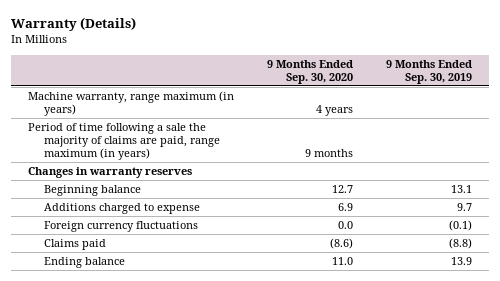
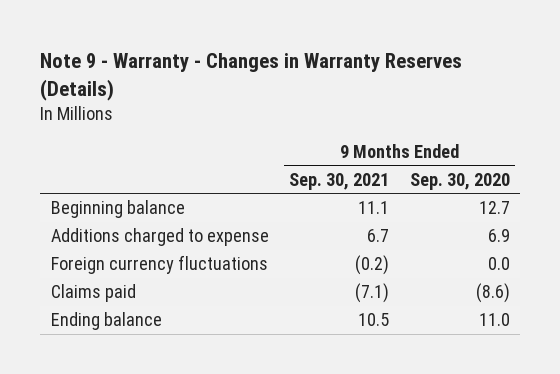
[10,17,136,32] Warranty (Details) -> [40,52,463,101] Note 9 - Warranty - Changes in Warranty Reserves (Details)
[386,59,473,84] 9 Months Ended Sep. 30, 2019 -> none
none -> [289,172,390,190] Sep. 30, 2021
[27,91,234,117] Machine warranty, range maximum (in years) -> none
[27,123,221,161] Period of time following a sale the majority of claims are paid, range maximum (in years) -> none
[27,167,192,179] Changes in warranty reserves -> none

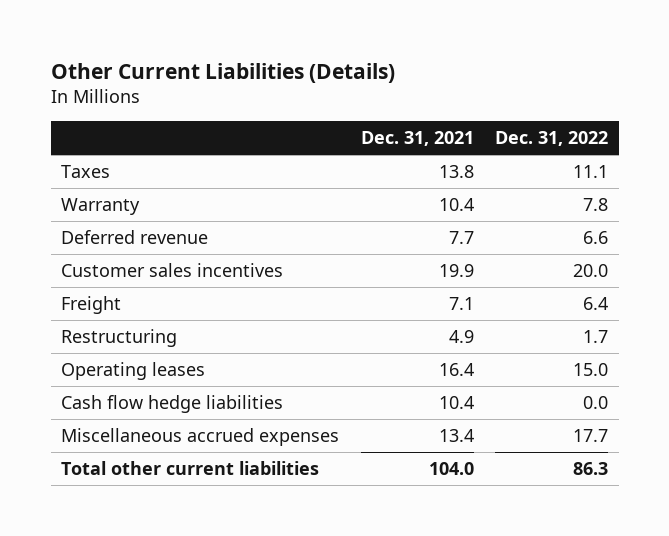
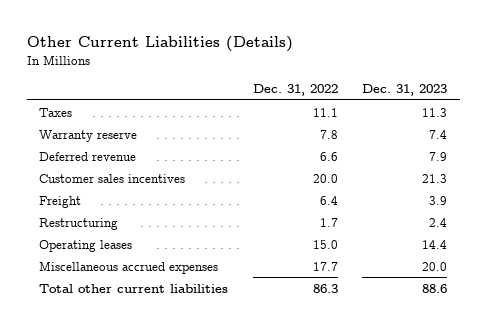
[360,131,474,147] Dec. 31, 2021 -> none
none -> [362,84,448,97] Dec. 31, 2023
[61,198,141,216] Warranty -> [38,129,137,142] Warranty reserve
[61,395,284,414] Cash flow hedge liabilities -> none

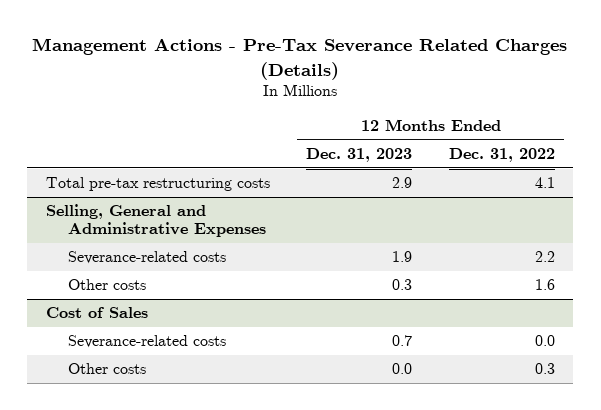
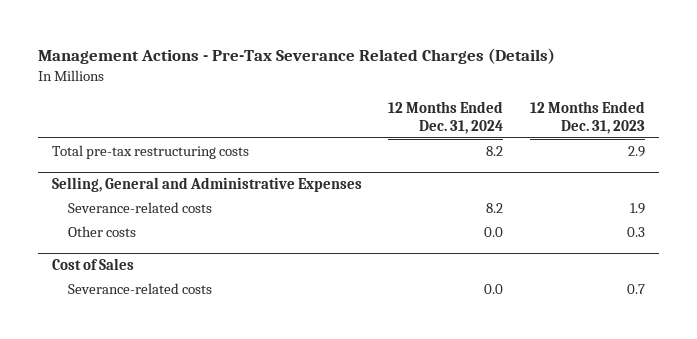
[449,148,556,163] Dec. 31, 2022 -> none
none -> [388,100,504,135] 12 Months Ended Dec. 31, 2024
[67,363,146,375] Other costs -> none

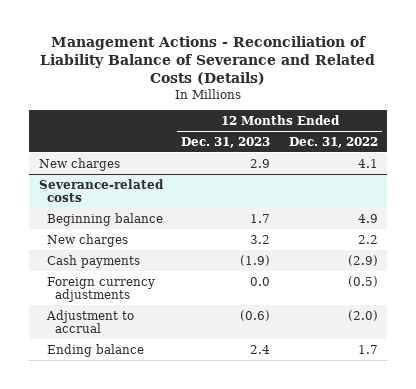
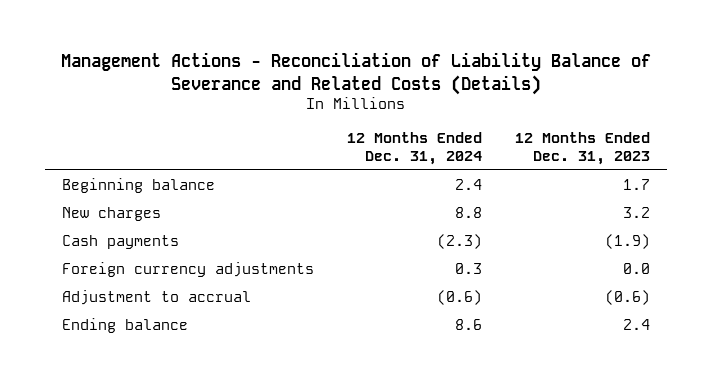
[288,136,378,148] Dec. 31, 2022 -> none
none -> [347,131,483,165] 12 Months Ended Dec. 31, 2024
[38,157,120,171] New charges -> none
[38,178,164,202] Severance-related costs -> none

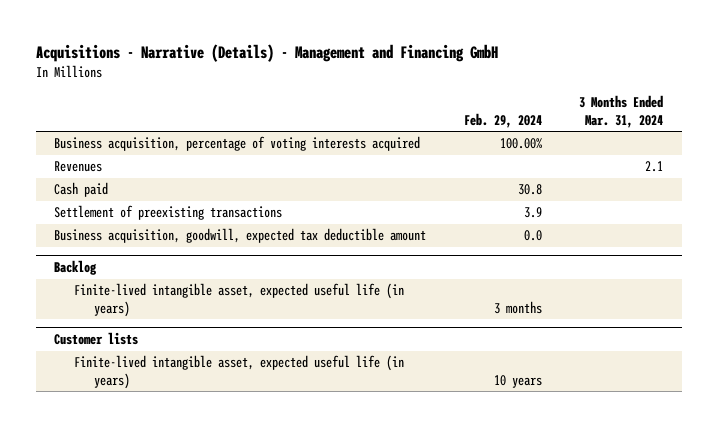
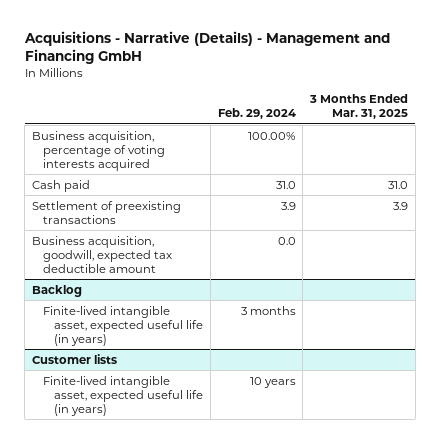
[579,95,664,128] 3 Months Ended Mar. 31, 2024 -> none
none -> [308,94,408,120] 3 Months Ended Mar. 31, 2025
[54,161,103,173] Revenues -> none
[517,184,542,196] 30.8 -> [275,180,296,189] 31.0

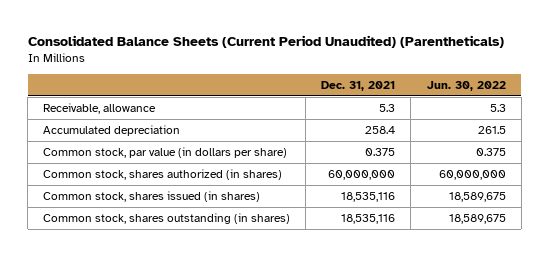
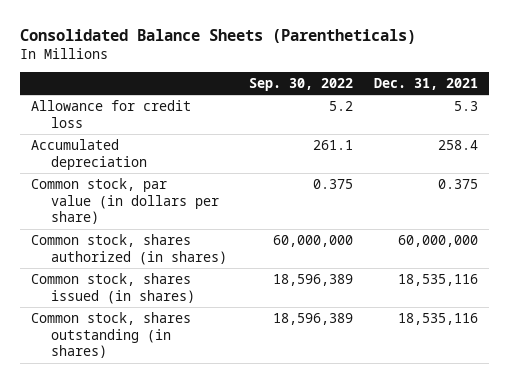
[27,35,504,49] Consolidated Balance Sheets (Current Period Unaudited) (Parentheticals) -> [20,28,417,44] Consolidated Balance Sheets (Parentheticals)
[426,80,506,91] Jun. 30, 2022 -> none
none -> [248,77,353,91] Sep. 30, 2022
[43,102,157,114] Receivable, allowance -> [30,99,191,128] Allowance for credit loss

